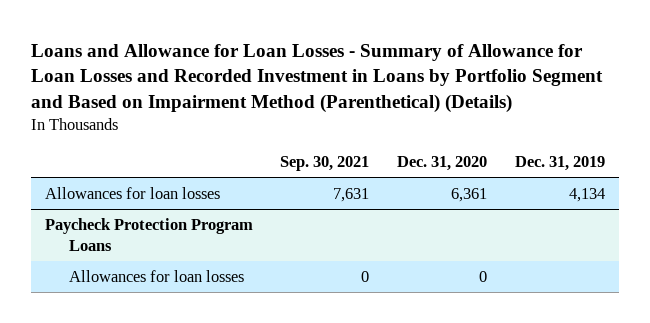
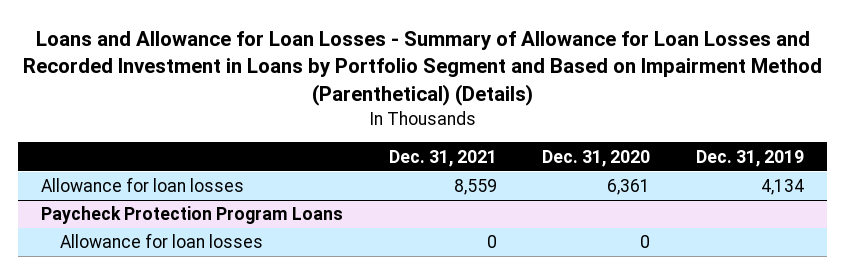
[280,156,370,172] Sep. 30, 2021 -> none
none -> [388,149,497,167] Dec. 31, 2021
[44,186,220,199] Allowances for loan losses -> [41,177,245,193] Allowance for loan losses
[68,269,244,282] Allowances for loan losses -> [59,233,263,249] Allowance for loan losses

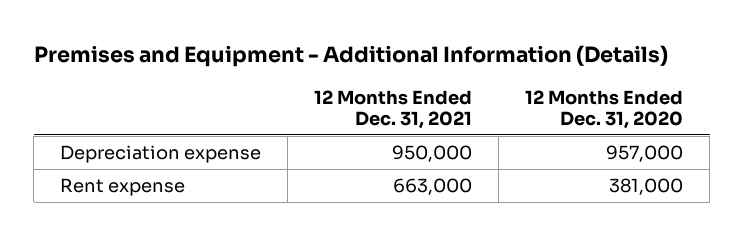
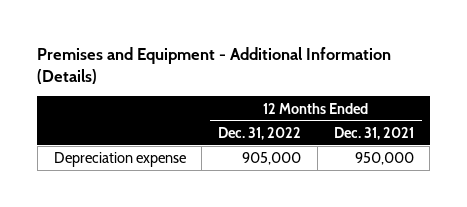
[525,89,684,130] 12 Months Ended Dec. 31, 2020 -> none
none -> [218,126,302,140] Dec. 31, 2022
[60,178,186,197] Rent expense -> none

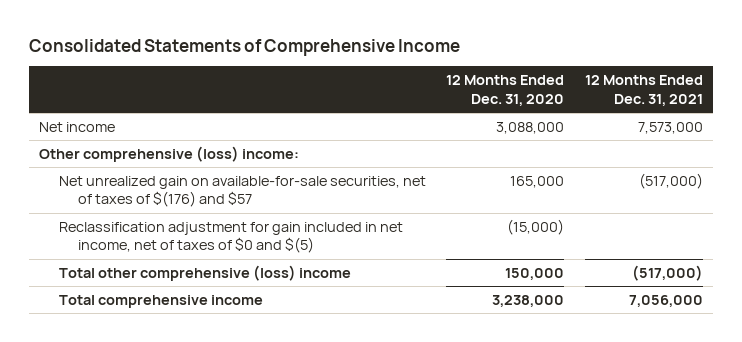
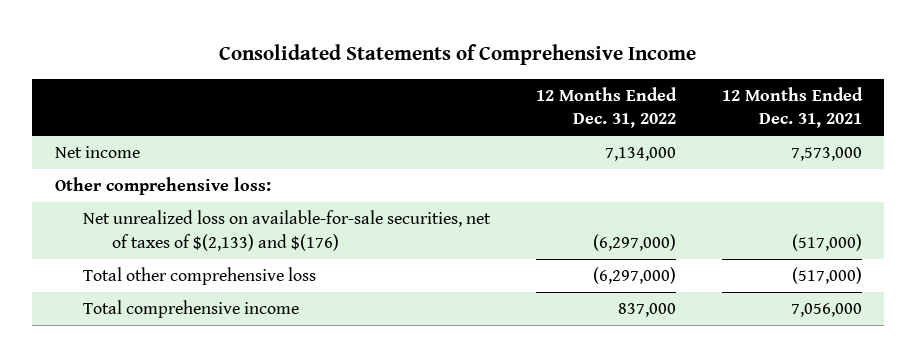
[446,75,565,106] 12 Months Ended Dec. 31, 2020 -> none
none -> [536,86,678,129] 12 Months Ended Dec. 31, 2022
[58,221,403,254] Reclassification adjustment for gain included in net income, net of taxes of $0 and $(5) -> none
[39,145,300,162] Other comprehensive (loss) income: -> [54,177,271,196] Other comprehensive loss:
[58,175,426,208] Net unrealized gain on available-for-sale securities, net of taxes of $(176) and $57 -> [83,210,492,251] Net unrealized loss on available-for-sale securities, net of taxes of $(2,133) and $(176)
[58,264,351,281] Total other comprehensive (loss) income -> [83,267,317,286] Total other comprehensive loss

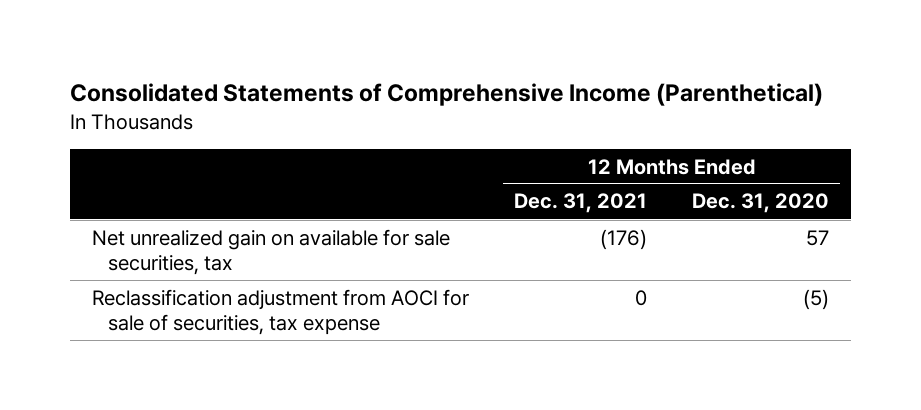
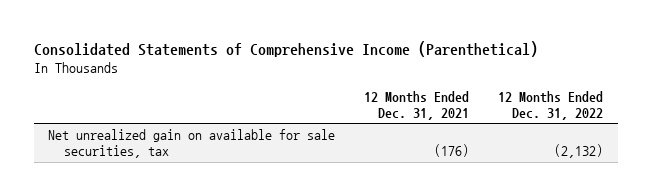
[692,193,830,214] Dec. 31, 2020 -> none
none -> [498,90,604,121] 12 Months Ended Dec. 31, 2022
[92,288,470,335] Reclassification adjustment from AOCI for sale of securities, tax expense -> none

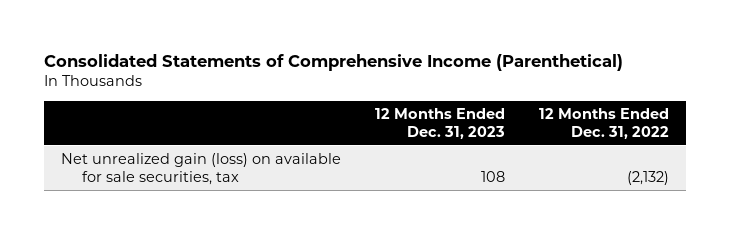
[364,90,470,121] 12 Months Ended Dec. 31, 2021 -> none
none -> [375,108,506,139] 12 Months Ended Dec. 31, 2023
[48,128,336,159] Net unrealized gain on available for sale securities, tax -> [61,153,342,185] Net unrealized gain (loss) on available for sale securities, tax

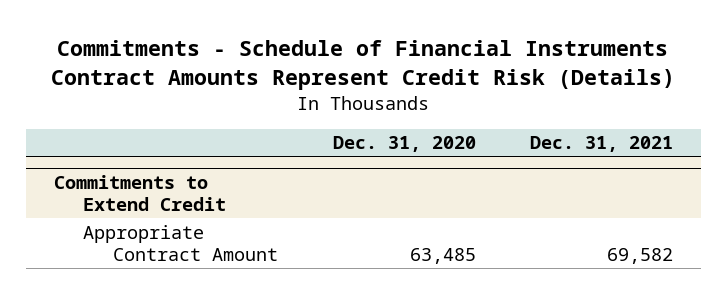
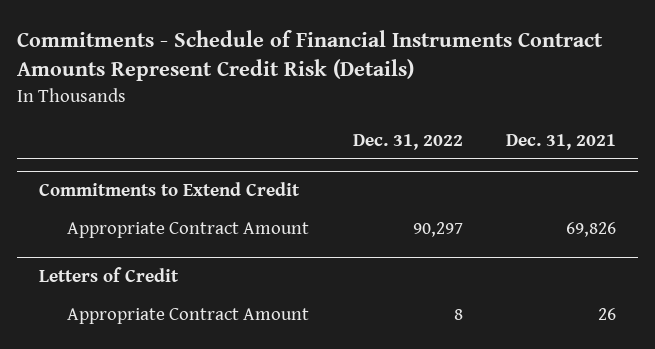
[332,136,476,153] Dec. 31, 2020 -> none
none -> [352,133,463,150] Dec. 31, 2022
[607,248,674,265] 69,582 -> [566,221,617,237] 69,826
none -> [38,267,179,283] Letters of Credit
none -> [67,307,310,324] Appropriate Contract Amount

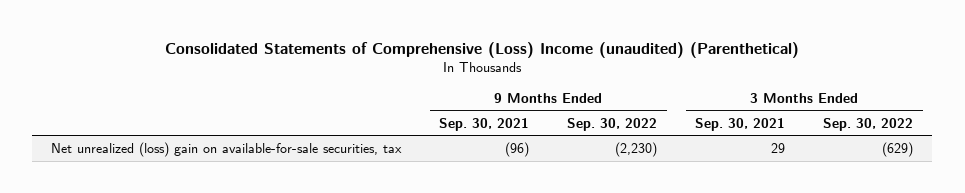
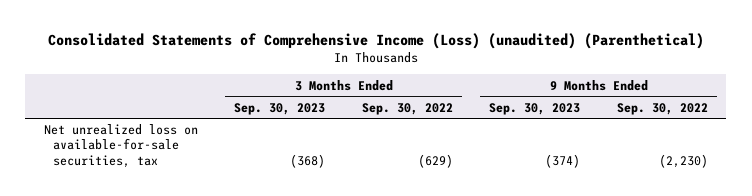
[165,41,800,58] Consolidated Statements of Comprehensive (Loss) Income (unaudited) (Parenthetical) -> [47,32,704,49] Consolidated Statements of Comprehensive Income (Loss) (unaudited) (Parenthetical)
[439,117,530,131] Sep. 30, 2021 -> none
[695,117,786,131] Sep. 30, 2021 -> none
none -> [234,102,326,115] Sep. 30, 2023
none -> [489,102,581,115] Sep. 30, 2023
[51,142,403,158] Net unrealized (loss) gain on available-for-sale securities, tax -> [43,124,198,168] Net unrealized loss on available-for-sale securities, tax

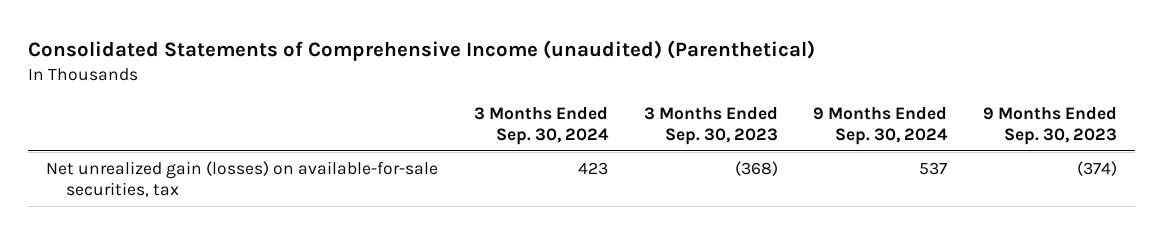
[47,32,704,49] Consolidated Statements of Comprehensive Income (Loss) (unaudited) (Parenthetical) -> [28,39,816,61] Consolidated Statements of Comprehensive Income (unaudited) (Parenthetical)
[361,102,453,115] Sep. 30, 2022 -> none
[617,102,709,115] Sep. 30, 2022 -> none
none -> [473,106,609,146] 3 Months Ended Sep. 30, 2024
none -> [813,106,949,146] 9 Months Ended Sep. 30, 2024
[43,124,198,168] Net unrealized loss on available-for-sale securities, tax -> [45,160,438,198] Net unrealized gain (losses) on available-for-sale securities, tax

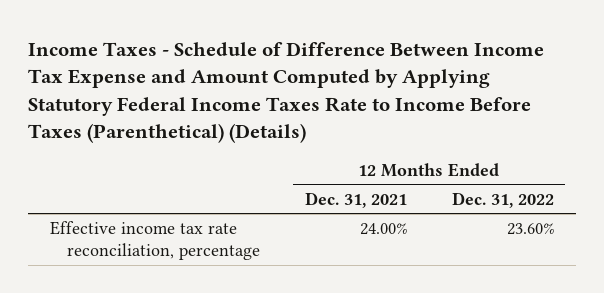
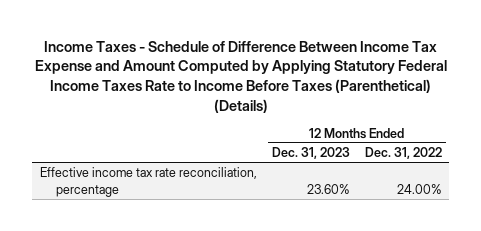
[304,191,407,208] Dec. 31, 2021 -> none
none -> [271,147,350,160] Dec. 31, 2023
[506,223,554,236] 23.60% -> [396,183,442,194] 24.00%

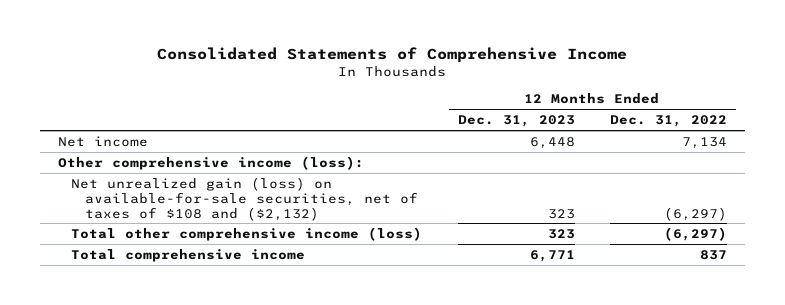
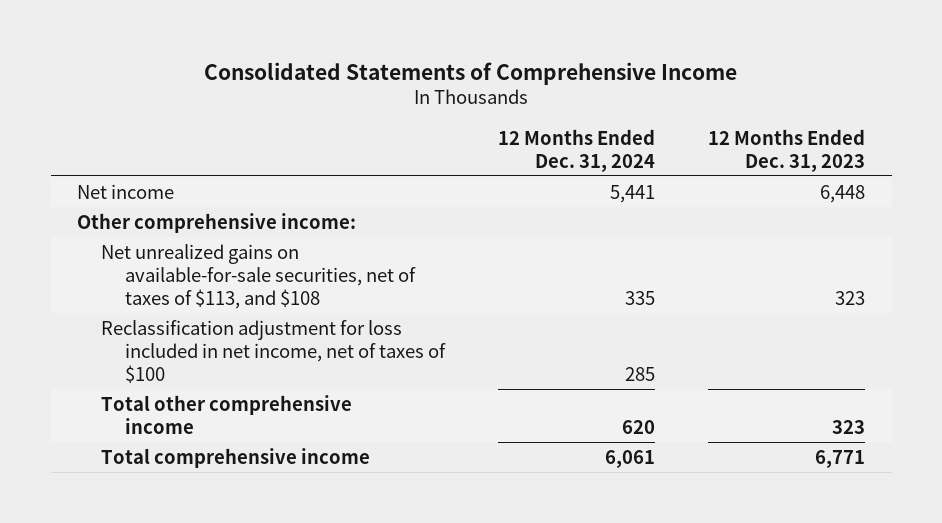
[610,115,728,128] Dec. 31, 2022 -> none
none -> [498,128,656,172] 12 Months Ended Dec. 31, 2024
[57,155,364,170] Other comprehensive income (loss): -> [77,212,357,233] Other comprehensive income:
[71,176,419,221] Net unrealized gain (loss) on available-for-sale securities, net of taxes of $108 and ($2,132) -> [101,243,417,309] Net unrealized gains on available-for-sale securities, net of taxes of $113, and $108
none -> [101,319,447,383] Reclassification adjustment for loss included in net income, net of taxes of $100
[71,226,423,241] Total other comprehensive income (loss) -> [101,394,353,434] Total other comprehensive income

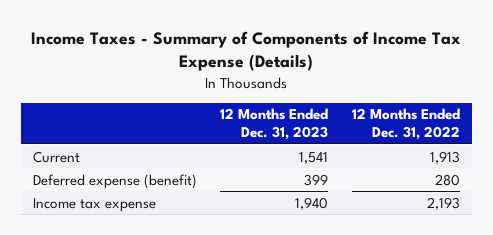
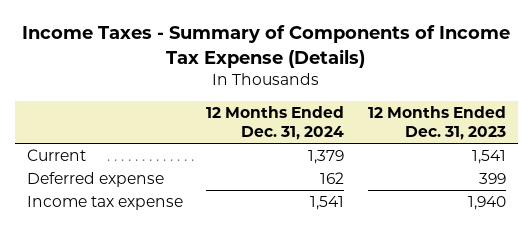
[351,108,460,140] 12 Months Ended Dec. 31, 2022 -> none
none -> [206,105,345,140] 12 Months Ended Dec. 31, 2024
[32,173,197,189] Deferred expense (benefit) -> [26,172,164,188] Deferred expense

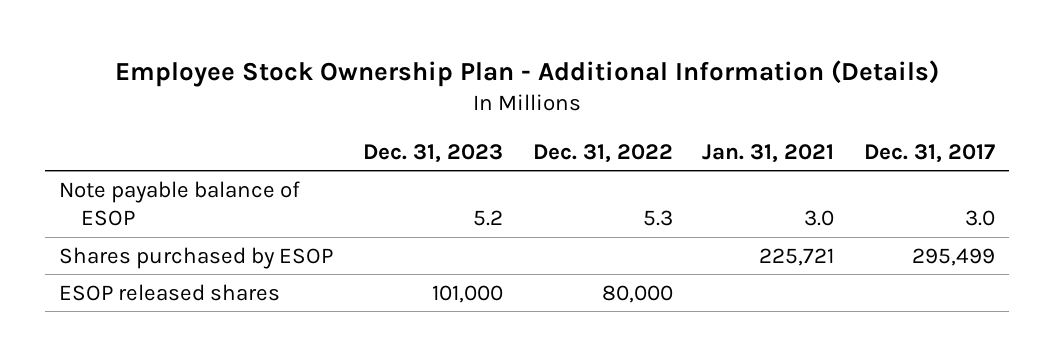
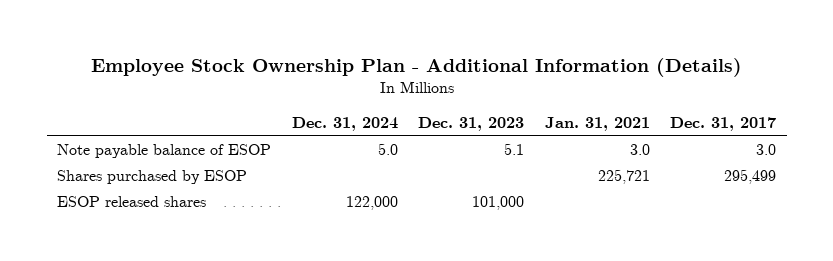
[532,143,673,163] Dec. 31, 2022 -> none
none -> [291,116,398,131] Dec. 31, 2024
[472,210,503,227] 5.2 -> [504,142,525,155] 5.1

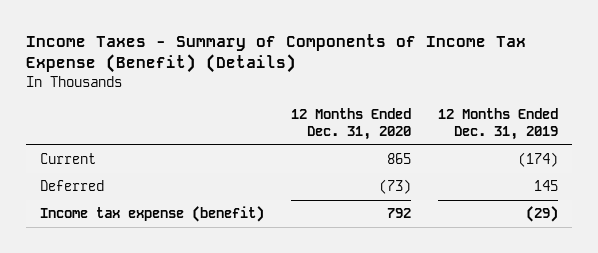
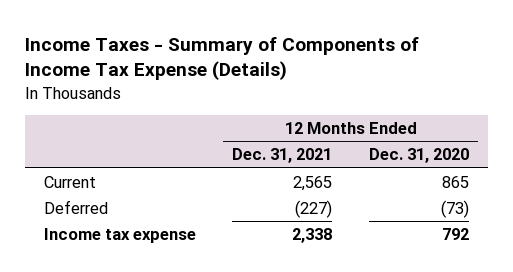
[26,34,527,74] Income Taxes - Summary of Components of Income Tax Expense (Benefit) (Details) -> [25,36,420,81] Income Taxes - Summary of Components of Income Tax Expense (Details)
[438,107,559,140] 12 Months Ended Dec. 31, 2019 -> none
none -> [232,148,333,164] Dec. 31, 2021
[39,206,264,223] Income tax expense (benefit) -> [43,228,196,244] Income tax expense

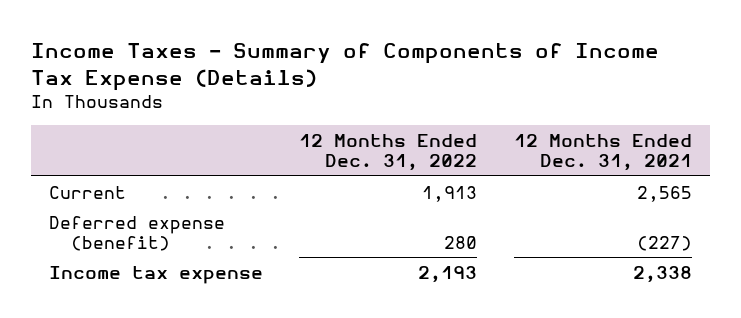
[369,148,470,164] Dec. 31, 2020 -> none
none -> [299,134,478,172] 12 Months Ended Dec. 31, 2022
[43,200,108,215] Deferred -> [48,215,225,251] Deferred expense (benefit)

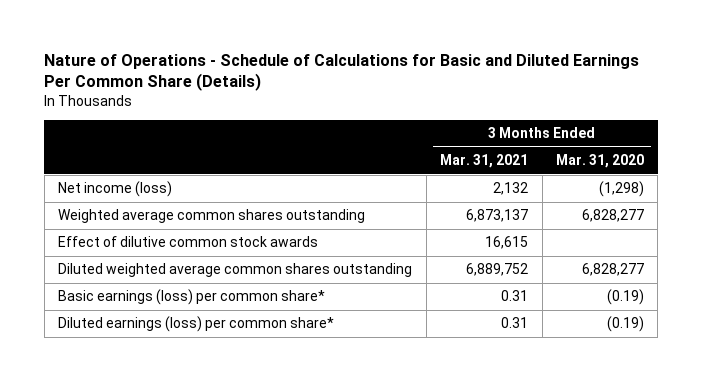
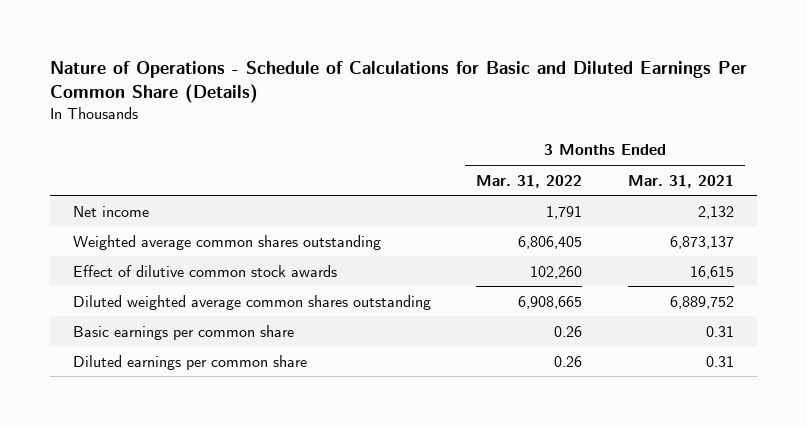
[555,154,644,169] Mar. 31, 2020 -> none
none -> [476,174,583,188] Mar. 31, 2022
[58,181,173,198] Net income (loss) -> [72,205,149,217] Net income
[58,289,326,306] Basic earnings (loss) per common share* -> [72,324,294,340] Basic earnings per common share
[58,316,335,333] Diluted earnings (loss) per common share* -> [72,354,307,370] Diluted earnings per common share

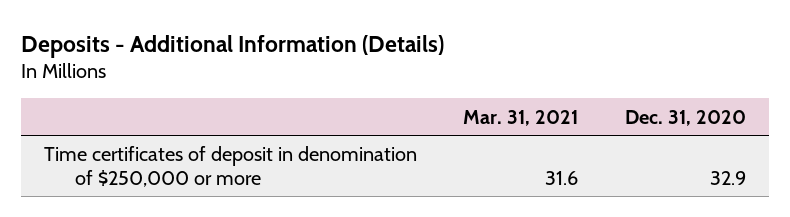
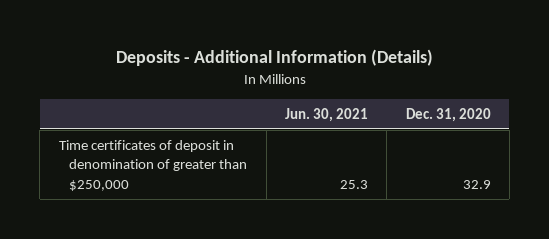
[463,109,579,126] Mar. 31, 2021 -> none
none -> [284,107,368,122] Jun. 30, 2021
[43,146,417,187] Time certificates of deposit in denomination of $250,000 or more -> [58,139,248,191] Time certificates of deposit in denomination of greater than $250,000

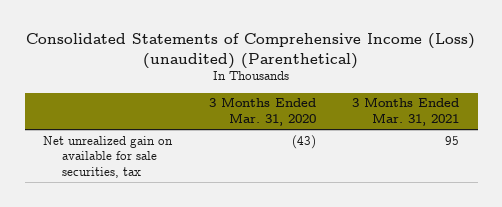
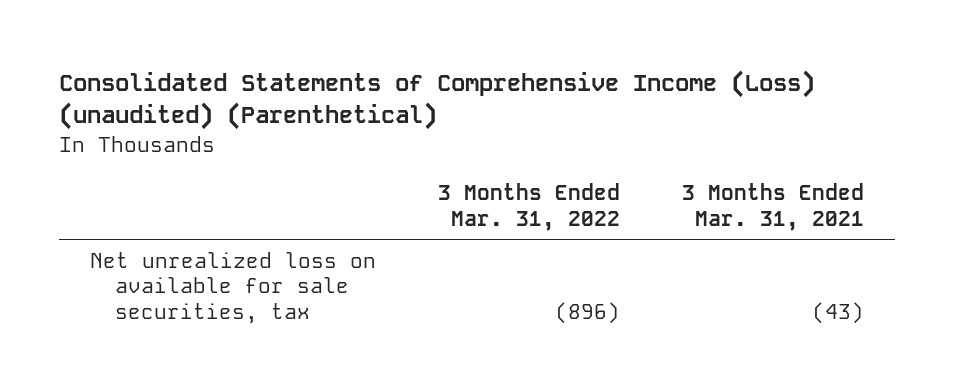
[208,97,316,127] 3 Months Ended Mar. 31, 2020 -> none
none -> [437,183,620,231] 3 Months Ended Mar. 31, 2022
[43,135,174,178] Net unrealized gain on available for sale securities, tax -> [89,251,376,324] Net unrealized loss on available for sale securities, tax
[445,135,460,145] 95 -> [811,301,864,324] (43)

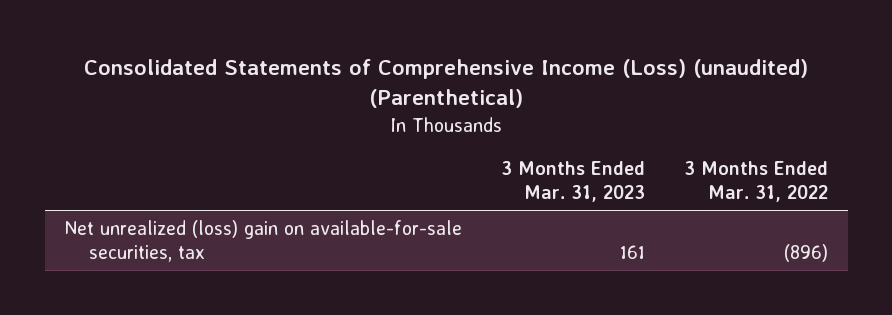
[681,183,864,231] 3 Months Ended Mar. 31, 2021 -> none
none -> [501,161,646,203] 3 Months Ended Mar. 31, 2023
[89,251,376,324] Net unrealized loss on available for sale securities, tax -> [64,220,463,263] Net unrealized (loss) gain on available-for-sale securities, tax

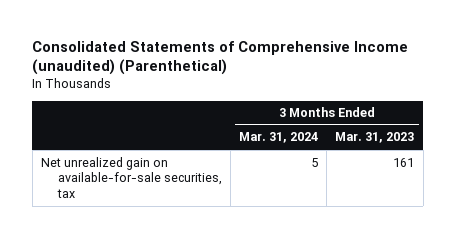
[84,59,809,109] Consolidated Statements of Comprehensive Income (Loss) (unaudited) (Parenthetical) -> [32,40,409,76] Consolidated Statements of Comprehensive Income (unaudited) (Parenthetical)
[684,161,829,203] 3 Months Ended Mar. 31, 2022 -> none
none -> [238,132,318,144] Mar. 31, 2024
[64,220,463,263] Net unrealized (loss) gain on available-for-sale securities, tax -> [41,156,222,199] Net unrealized gain on available-for-sale securities, tax

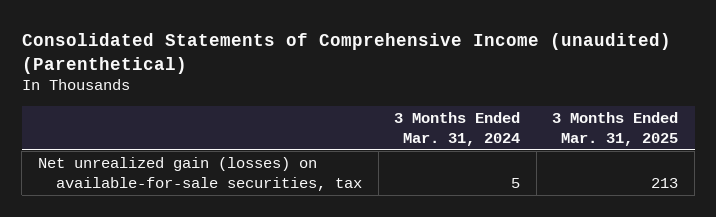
[335,132,415,144] Mar. 31, 2023 -> none
none -> [552,112,679,146] 3 Months Ended Mar. 31, 2025
[41,156,222,199] Net unrealized gain on available-for-sale securities, tax -> [37,157,363,191] Net unrealized gain (losses) on available-for-sale securities, tax

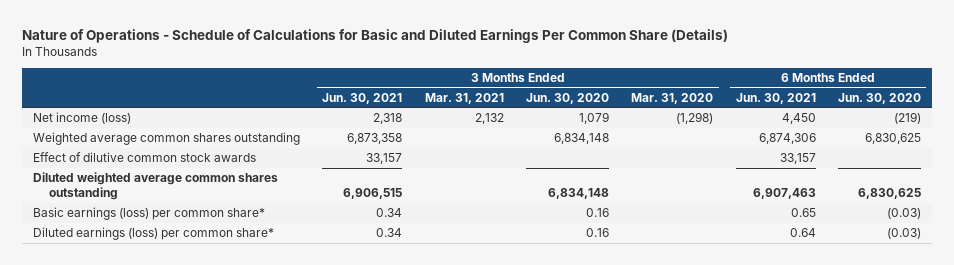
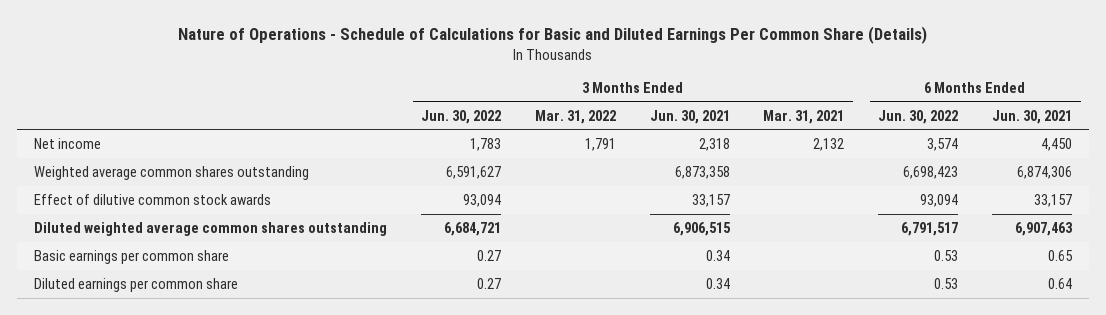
[525,92,609,104] Jun. 30, 2020 -> none
[631,92,714,104] Mar. 31, 2020 -> none
[837,92,921,104] Jun. 30, 2020 -> none
none -> [421,109,502,124] Jun. 30, 2022
none -> [534,109,616,124] Mar. 31, 2022
none -> [878,109,959,124] Jun. 30, 2022
[32,112,131,125] Net income (loss) -> [34,137,102,149] Net income
[32,207,265,221] Basic earnings (loss) per common share* -> [34,249,230,264] Basic earnings per common share
[32,227,274,241] Diluted earnings (loss) per common share* -> [34,277,239,292] Diluted earnings per common share

